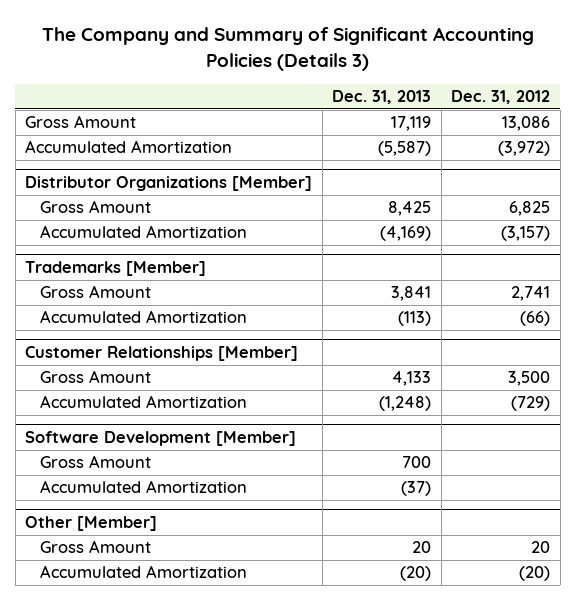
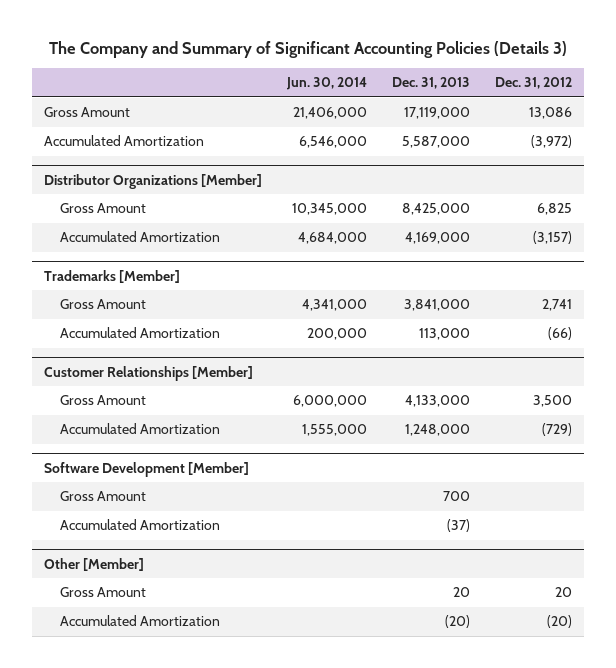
none -> [285,77,367,91] Jun. 30, 2014
[391,116,432,132] 17,119 -> [403,107,470,120] 17,119,000
[378,141,432,157] (5,587) -> [401,136,470,149] 5,587,000
[388,201,432,217] 8,425 -> [401,203,470,216] 8,425,000
[380,226,432,242] (4,169) -> [404,232,470,245] 4,169,000
[391,286,432,302] 3,841 -> [403,299,470,312] 3,841,000
[398,311,432,327] (113) -> [418,328,470,341] 113,000
[392,371,432,387] 4,133 -> [404,395,470,408] 4,133,000
[379,396,432,412] (1,248) -> [404,424,470,437] 1,248,000

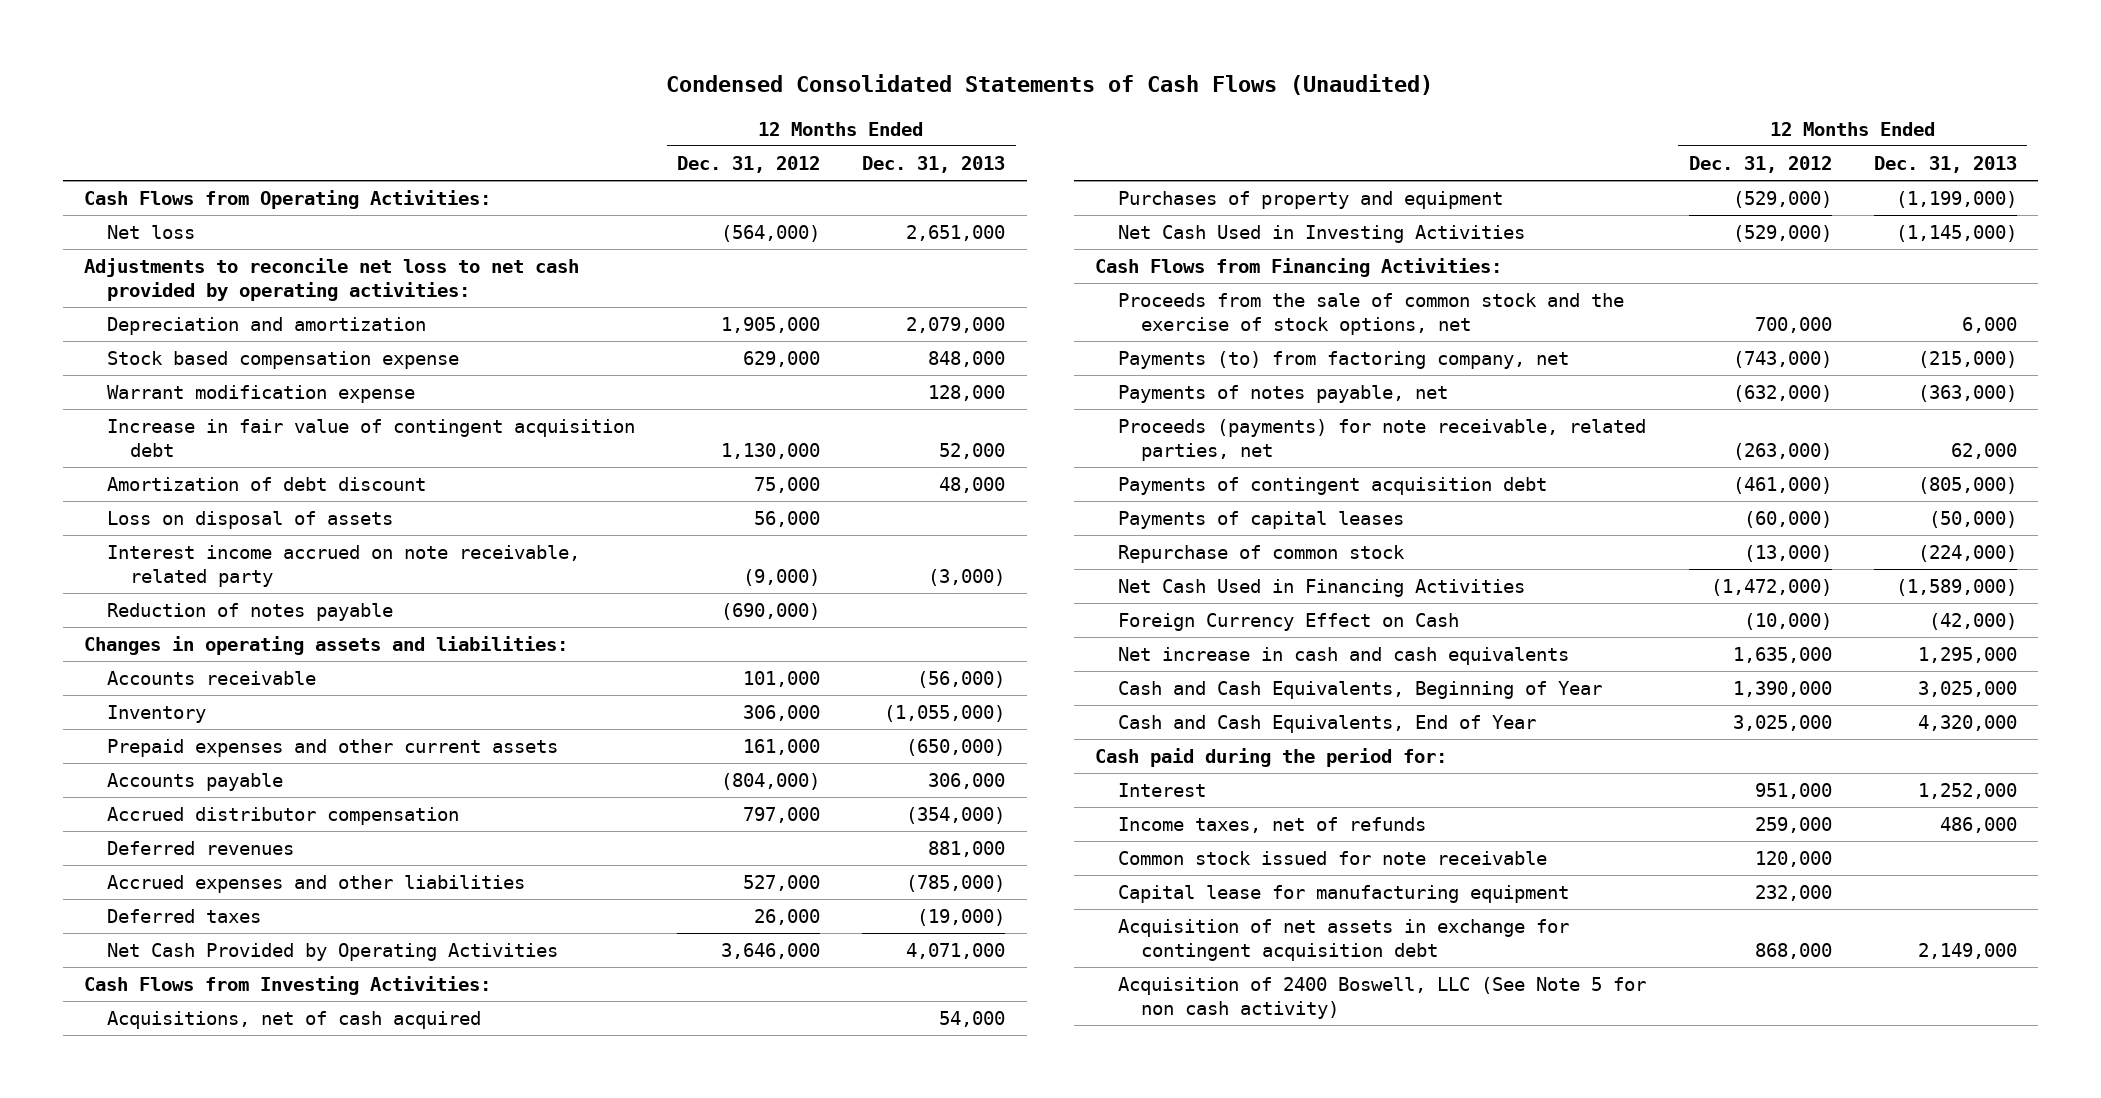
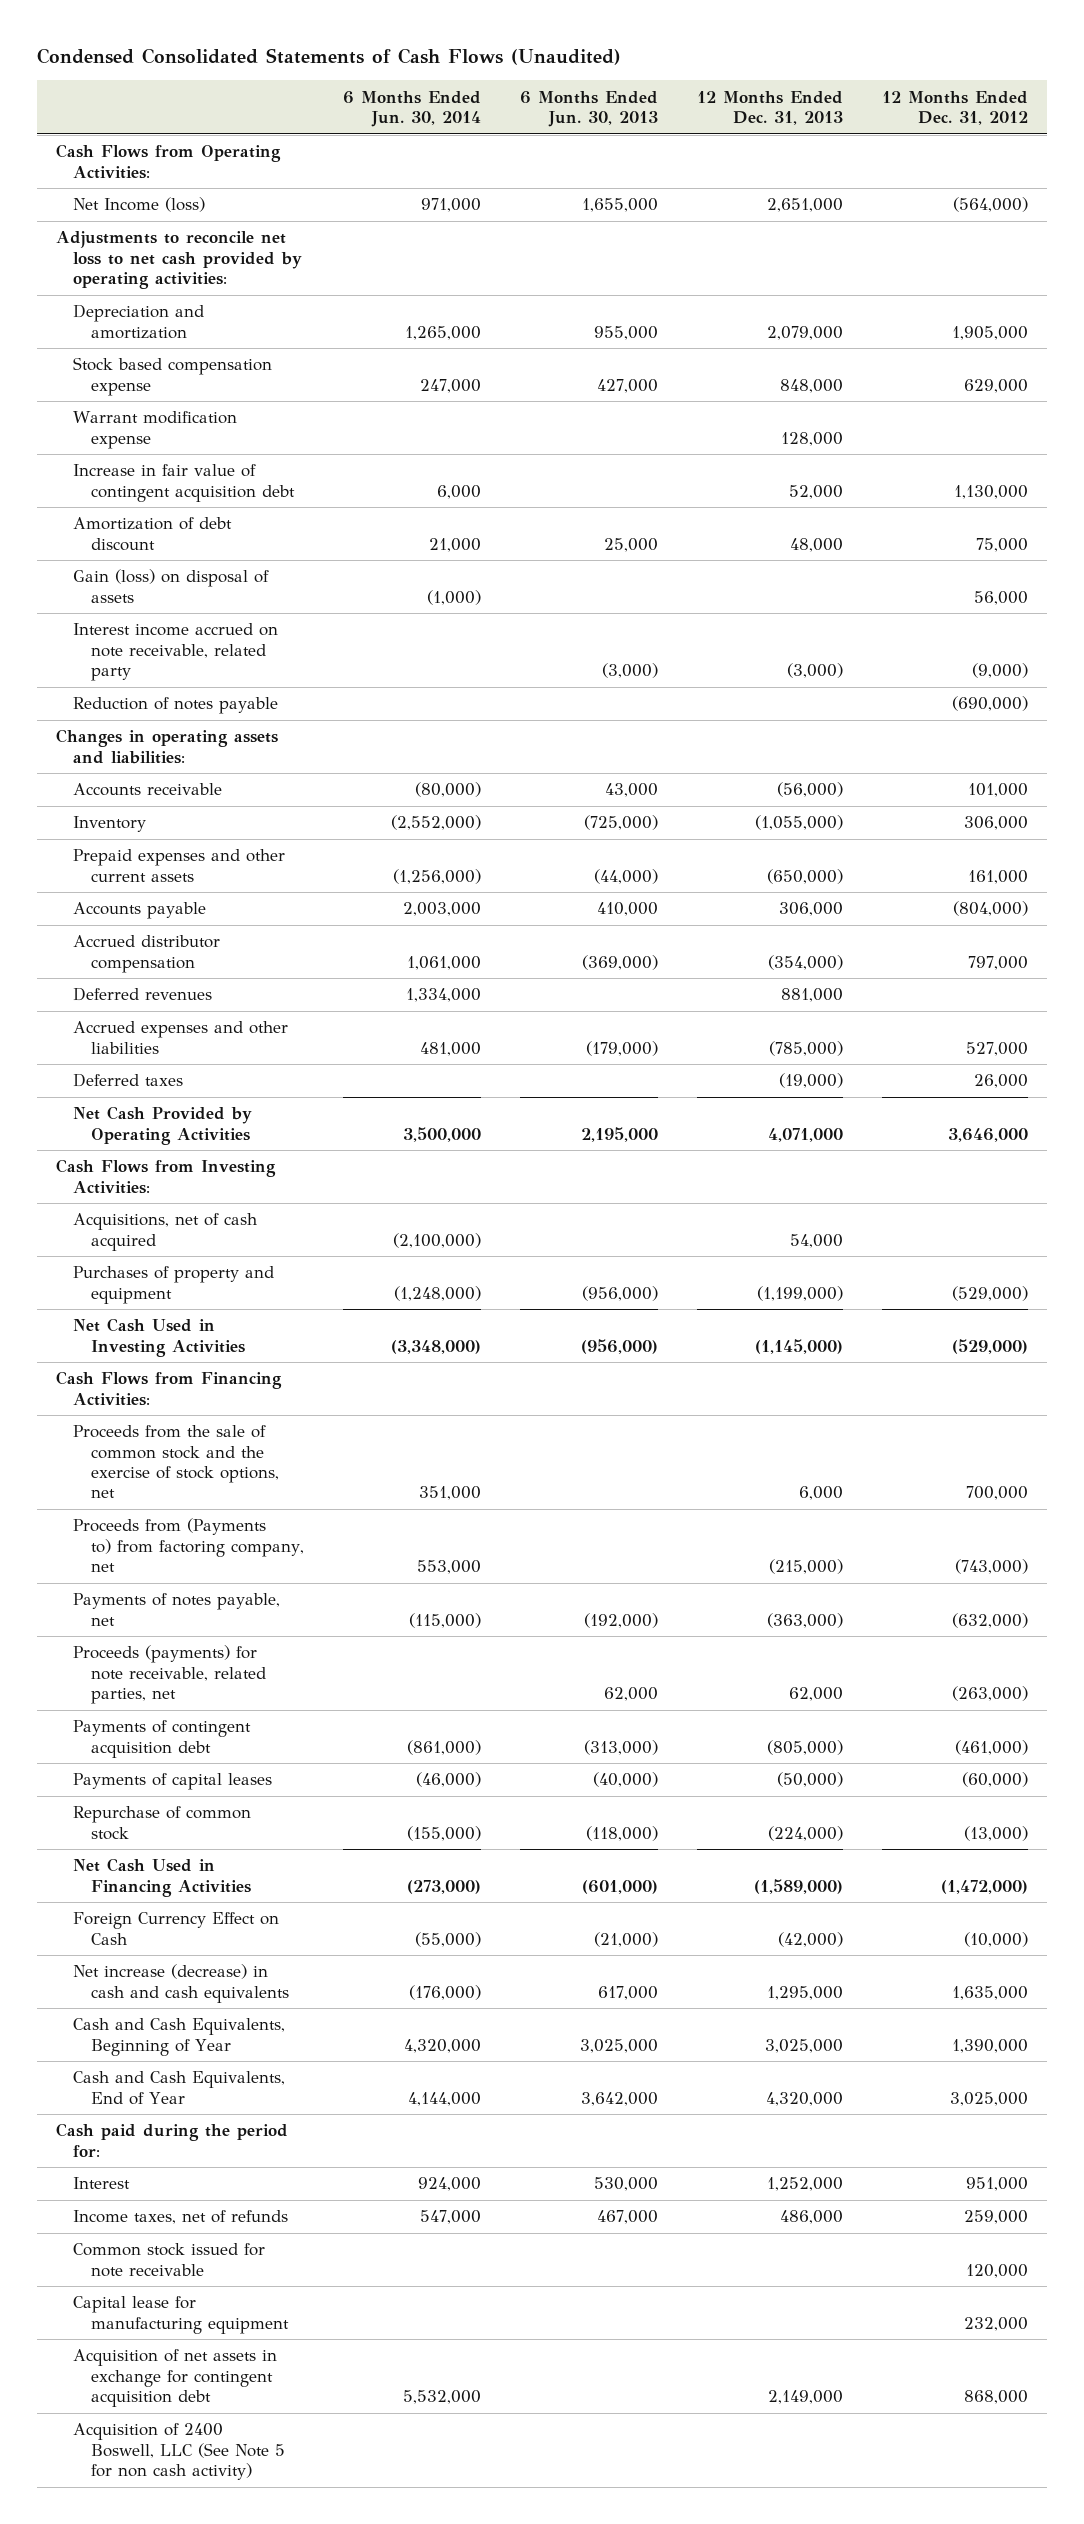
none -> [342,90,481,128] 6 Months Ended Jun. 30, 2014
none -> [519,90,658,128] 6 Months Ended Jun. 30, 2013
[107,225,196,240] Net loss -> [73,197,206,213] Net Income (loss)
[107,511,394,530] Loss on disposal of assets -> [73,569,270,603] Gain (loss) on disposal of assets
[1118,351,1570,370] Payments (to) from factoring company, net -> [73,1518,304,1573] Proceeds from (Payments to) from factoring company, net
[1118,647,1570,666] Net increase in cash and cash equivalents -> [73,1964,289,2003] Net increase (decrease) in cash and cash equivalents

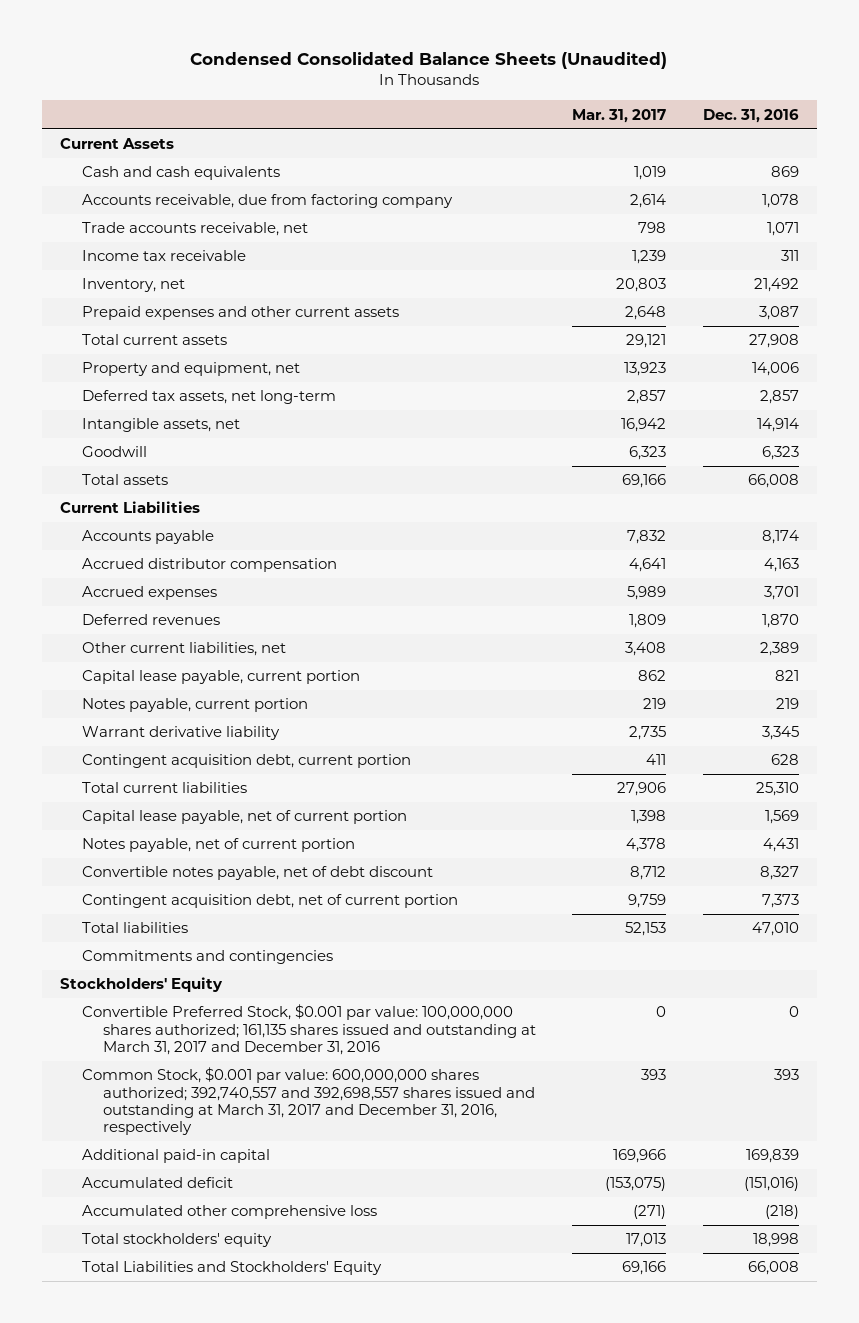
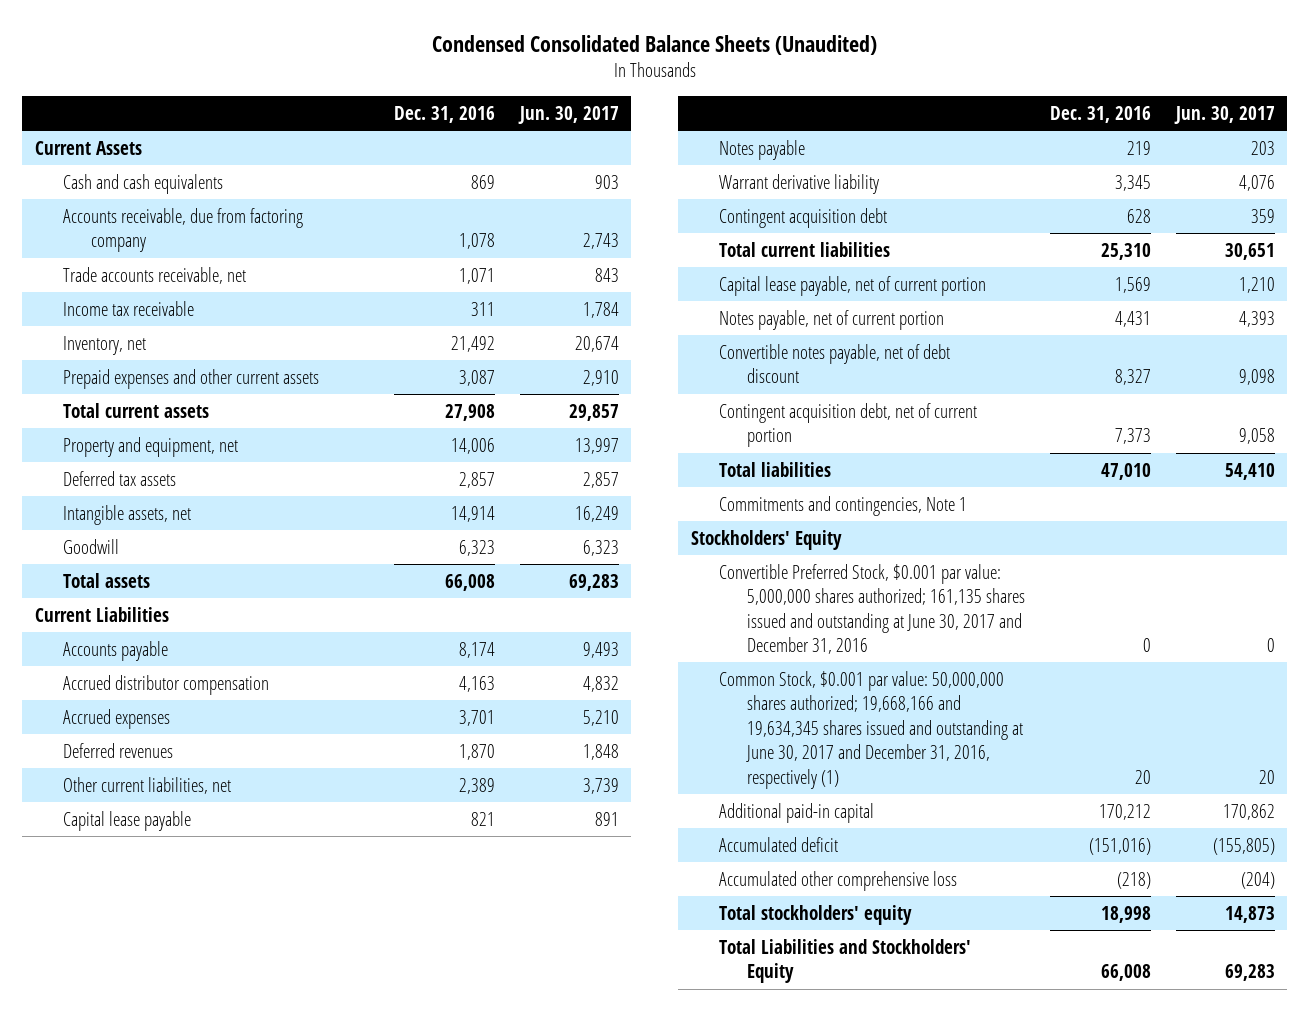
[572,108,667,123] Mar. 31, 2017 -> none
none -> [517,105,619,124] Jun. 30, 2017
[81,390,336,405] Deferred tax assets, net long-term -> [62,470,176,486] Deferred tax assets
[81,670,360,685] Capital lease payable, current portion -> [62,810,191,831] Capital lease payable
[81,698,308,713] Notes payable, current portion -> [718,139,805,160] Notes payable
[81,754,411,769] Contingent acquisition debt, current portion -> [718,207,887,228] Contingent acquisition debt
[81,950,333,965] Commitments and contingencies -> [718,495,967,516] Commitments and contingencies, Note 1
[81,1004,537,1055] Convertible Preferred Stock, $0.001 par value: 100,000,000 shares authorized; 161,135 shares issued and outstanding at March 31, 2017 and December 31, 2016 -> [718,563,1026,655] Convertible Preferred Stock, $0.001 par value: 5,000,000 shares authorized; 161,135 shares issued and outstanding at June 30, 2017 and December 31, 2016
[81,1067,536,1135] Common Stock, $0.001 par value: 600,000,000 shares authorized; 392,740,557 and 392,698,557 shares issued and outstanding at March 31, 2017 and December 31, 2016, respectively -> [718,670,1024,789] Common Stock, $0.001 par value: 50,000,000 shares authorized; 19,668,166 and 19,634,345 shares issued and outstanding at June 30, 2017 and December 31, 2016, respectively (1)
[773,1069,799,1081] 393 -> [1134,769,1151,784] 20
[745,1149,799,1164] 169,839 -> [1098,803,1151,820] 170,212

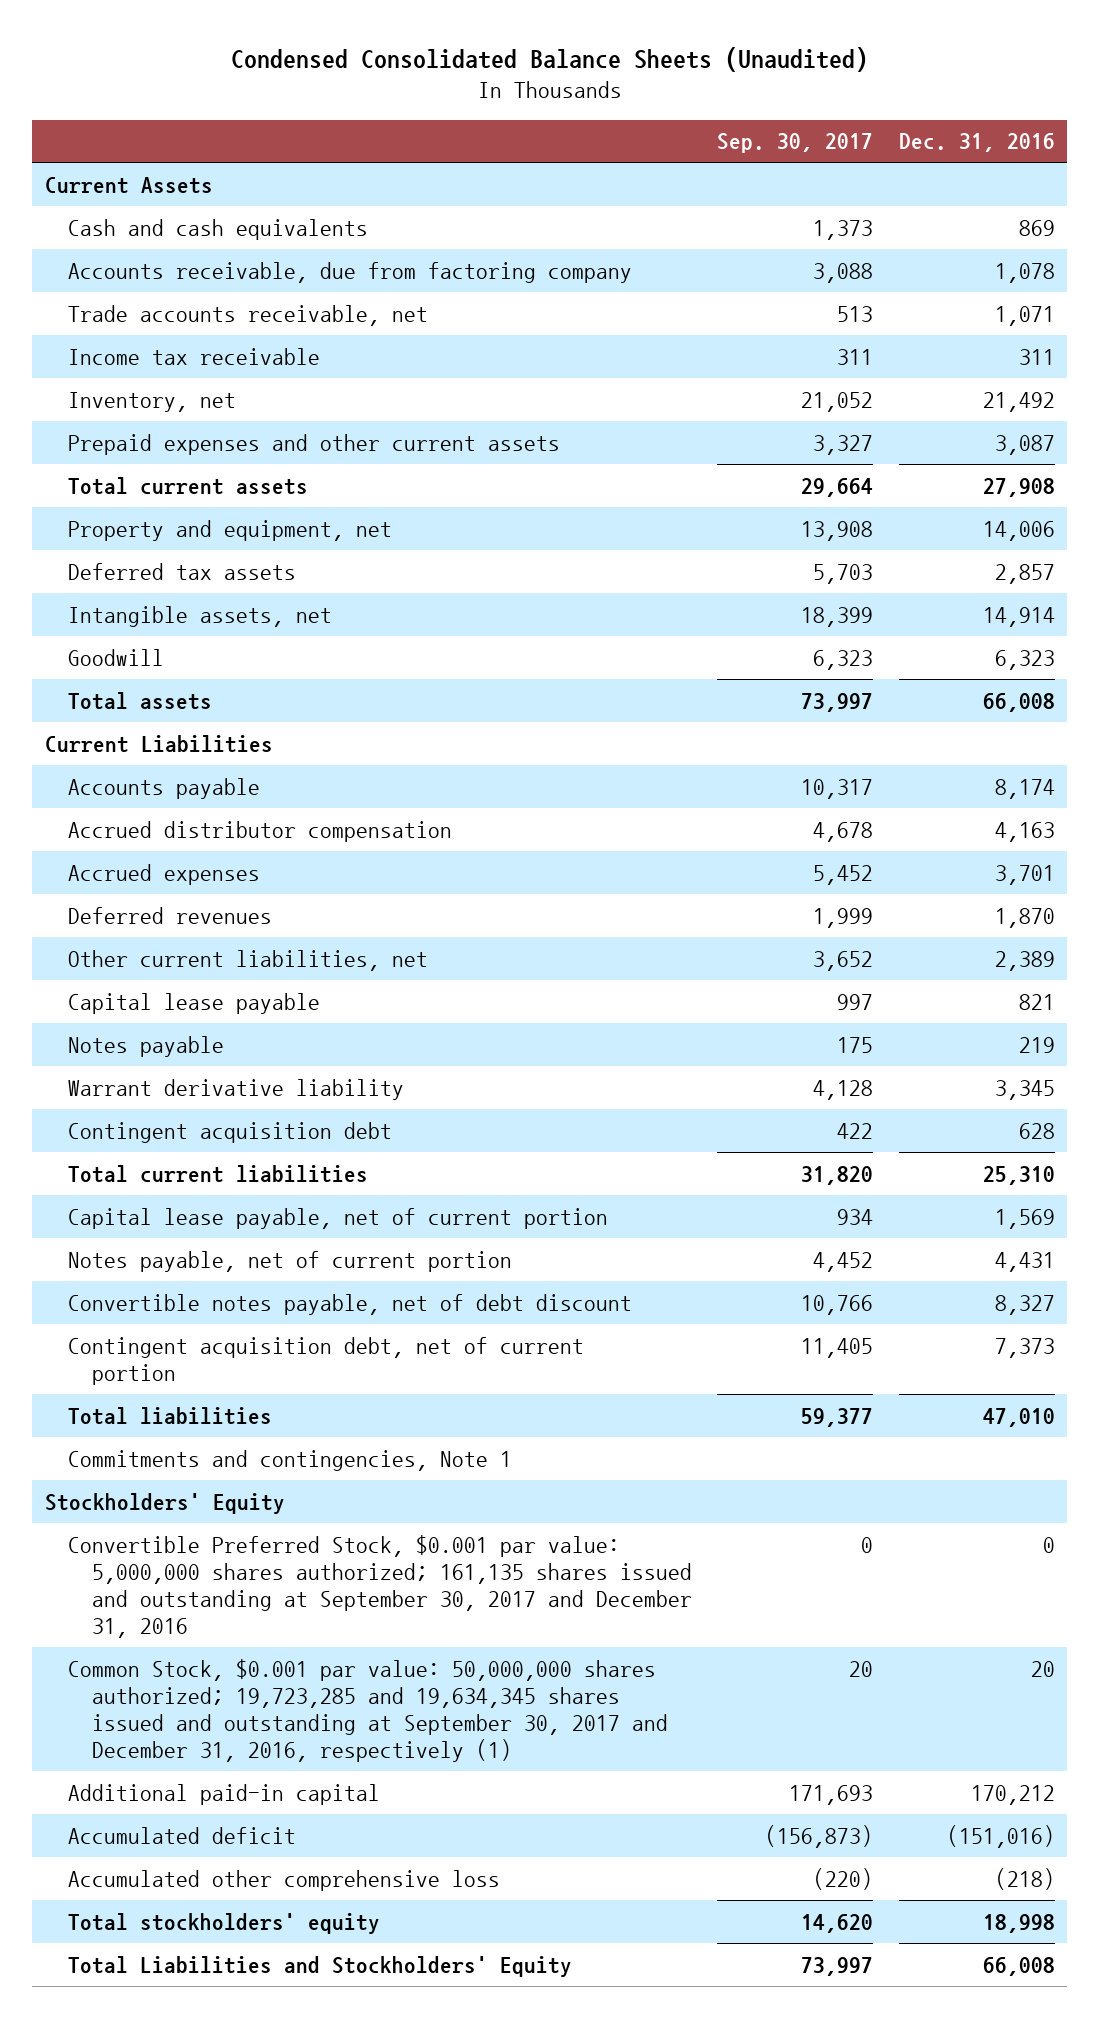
[517,105,619,124] Jun. 30, 2017 -> none
none -> [717,133,874,154] Sep. 30, 2017
[718,563,1026,655] Convertible Preferred Stock, $0.001 par value: 5,000,000 shares authorized; 161,135 shares issued and outstanding at June 30, 2017 and December 31, 2016 -> [68,1534,692,1638] Convertible Preferred Stock, $0.001 par value: 5,000,000 shares authorized; 161,135 shares issued and outstanding at September 30, 2017 and December 31, 2016
[718,670,1024,789] Common Stock, $0.001 par value: 50,000,000 shares authorized; 19,668,166 and 19,634,345 shares issued and outstanding at June 30, 2017 and December 31, 2016, respectively (1) -> [68,1658,668,1762] Common Stock, $0.001 par value: 50,000,000 shares authorized; 19,723,285 and 19,634,345 shares issued and outstanding at September 30, 2017 and December 31, 2016, respectively (1)

